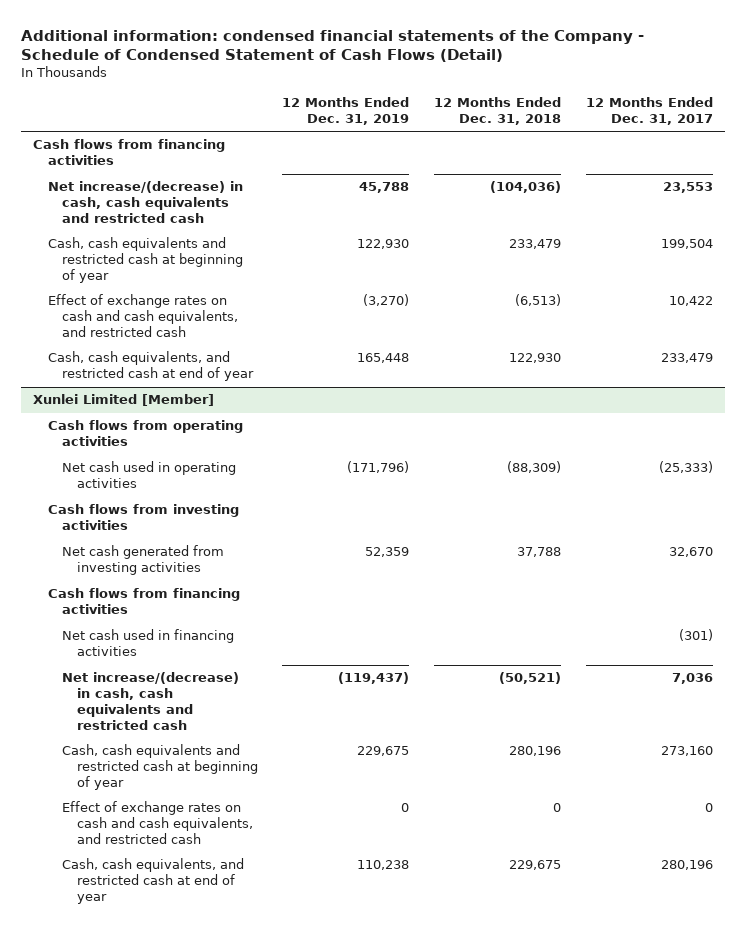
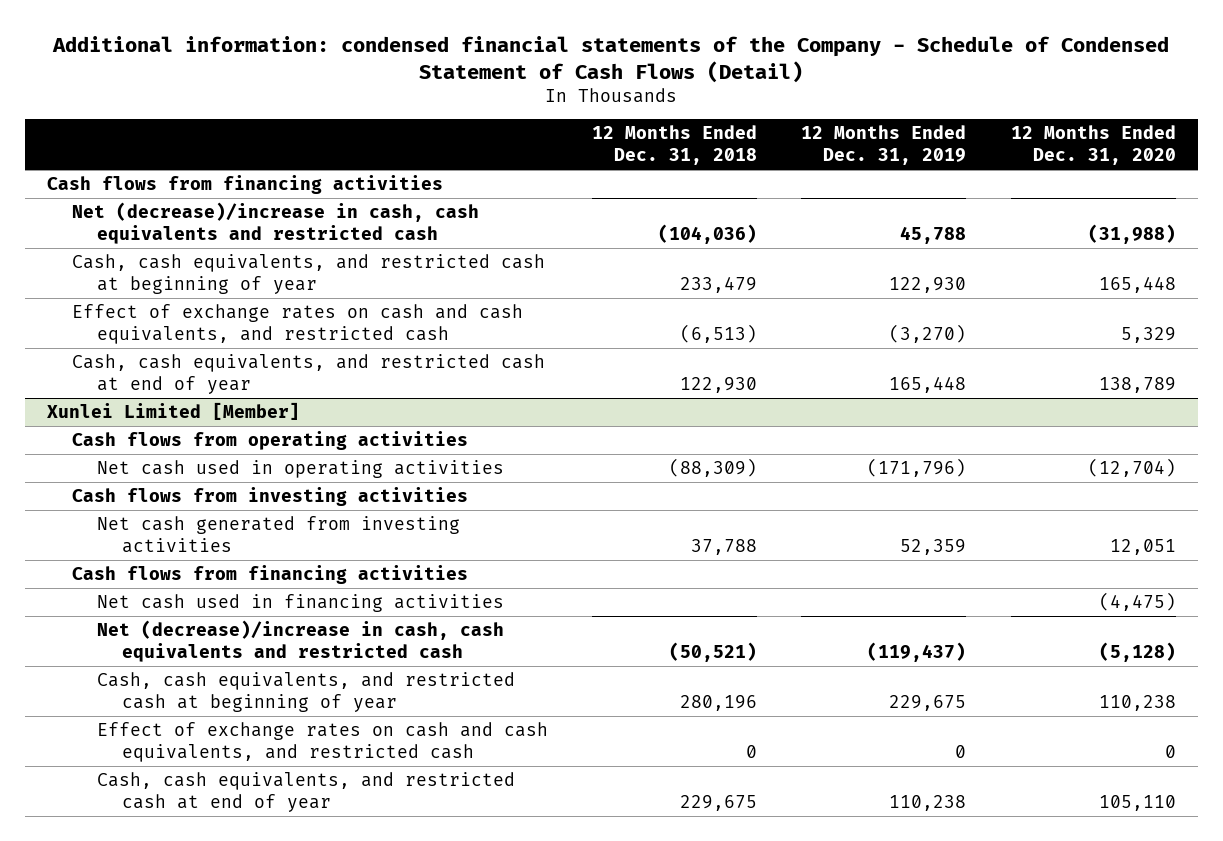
[585,97,713,126] 12 Months Ended Dec. 31, 2017 -> none
none -> [1010,125,1176,166] 12 Months Ended Dec. 31, 2020
[47,181,243,224] Net increase/(decrease) in cash, cash equivalents and restricted cash -> [71,202,479,244] Net (decrease)/increase in cash, cash equivalents and restricted cash
[47,237,244,284] Cash, cash equivalents and restricted cash at beginning of year -> [71,254,545,294] Cash, cash equivalents, and restricted cash at beginning of year
[62,672,240,731] Net increase/(decrease) in cash, cash equivalents and restricted cash -> [96,620,504,662] Net (decrease)/increase in cash, cash equivalents and restricted cash
[62,744,258,791] Cash, cash equivalents and restricted cash at beginning of year -> [96,672,515,712] Cash, cash equivalents, and restricted cash at beginning of year

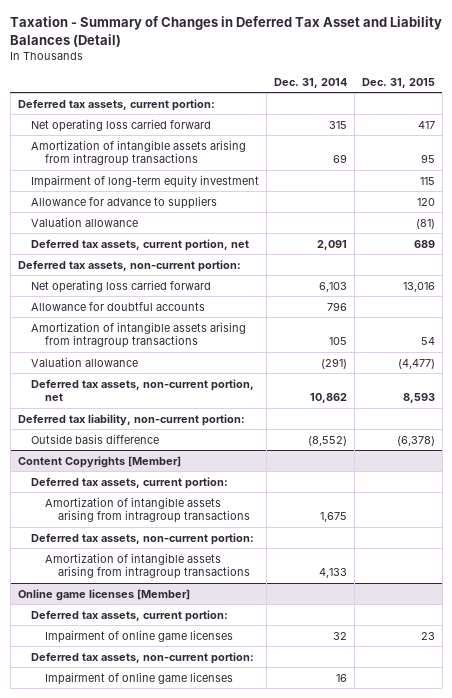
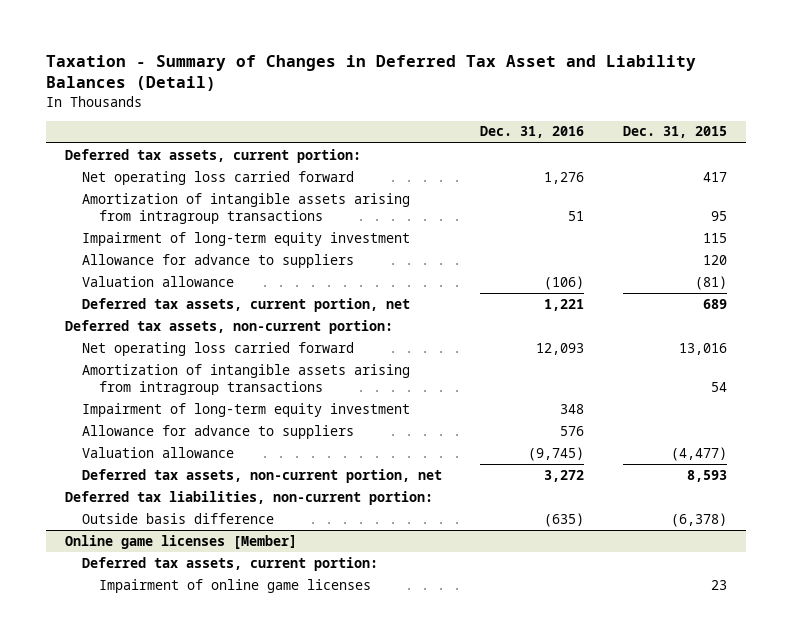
[273,77,347,88] Dec. 31, 2014 -> none
none -> [480,126,585,139] Dec. 31, 2016
[31,301,206,311] Allowance for doubtful accounts -> none
none -> [81,402,410,417] Impairment of long-term equity investment
none -> [81,424,354,439] Allowance for advance to suppliers
[17,413,245,426] Deferred tax liability, non-current portion: -> [64,490,433,505] Deferred tax liabilities, non-current portion:
[17,455,181,468] Content Copyrights [Member] -> none
[31,476,229,489] Deferred tax assets, current portion: -> none
[44,496,251,524] Amortization of intangible assets arising from intragroup transactions -> none
[31,532,255,545] Deferred tax assets, non-current portion: -> none
[44,552,251,580] Amortization of intangible assets arising from intragroup transactions -> none
[31,651,255,664] Deferred tax assets, non-current portion: -> none
[44,671,233,685] Impairment of online game licenses -> none

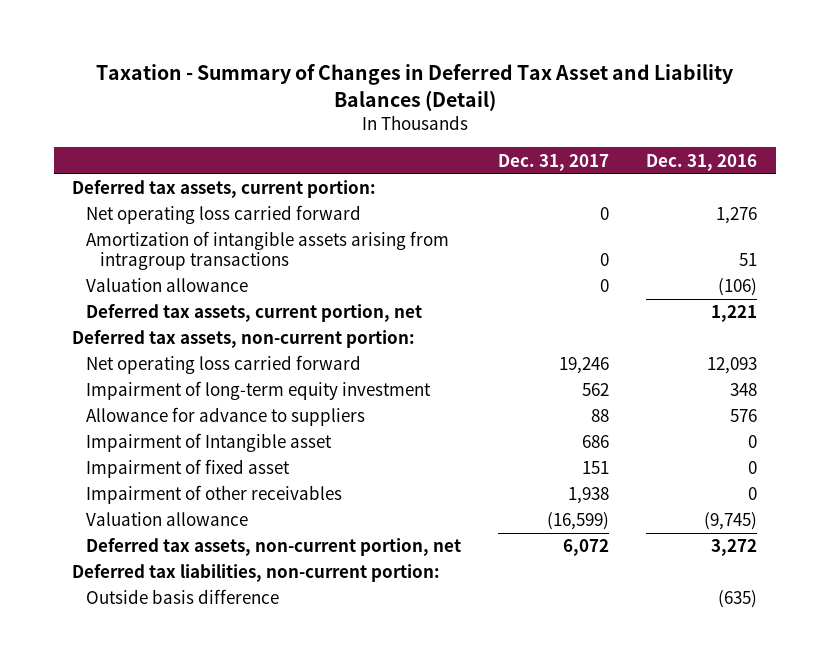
[622,126,727,139] Dec. 31, 2015 -> none
none -> [498,153,610,171] Dec. 31, 2017
[81,231,410,246] Impairment of long-term equity investment -> none
[81,253,354,268] Allowance for advance to suppliers -> none
[81,363,410,396] Amortization of intangible assets arising from intragroup transactions -> none
none -> [86,433,333,453] Impairment of Intangible asset
none -> [86,459,291,479] Impairment of fixed asset
none -> [86,485,343,505] Impairment of other receivables
[64,534,297,549] Online game licenses [Member] -> none
[81,556,378,571] Deferred tax assets, current portion: -> none
[98,578,371,593] Impairment of online game licenses -> none

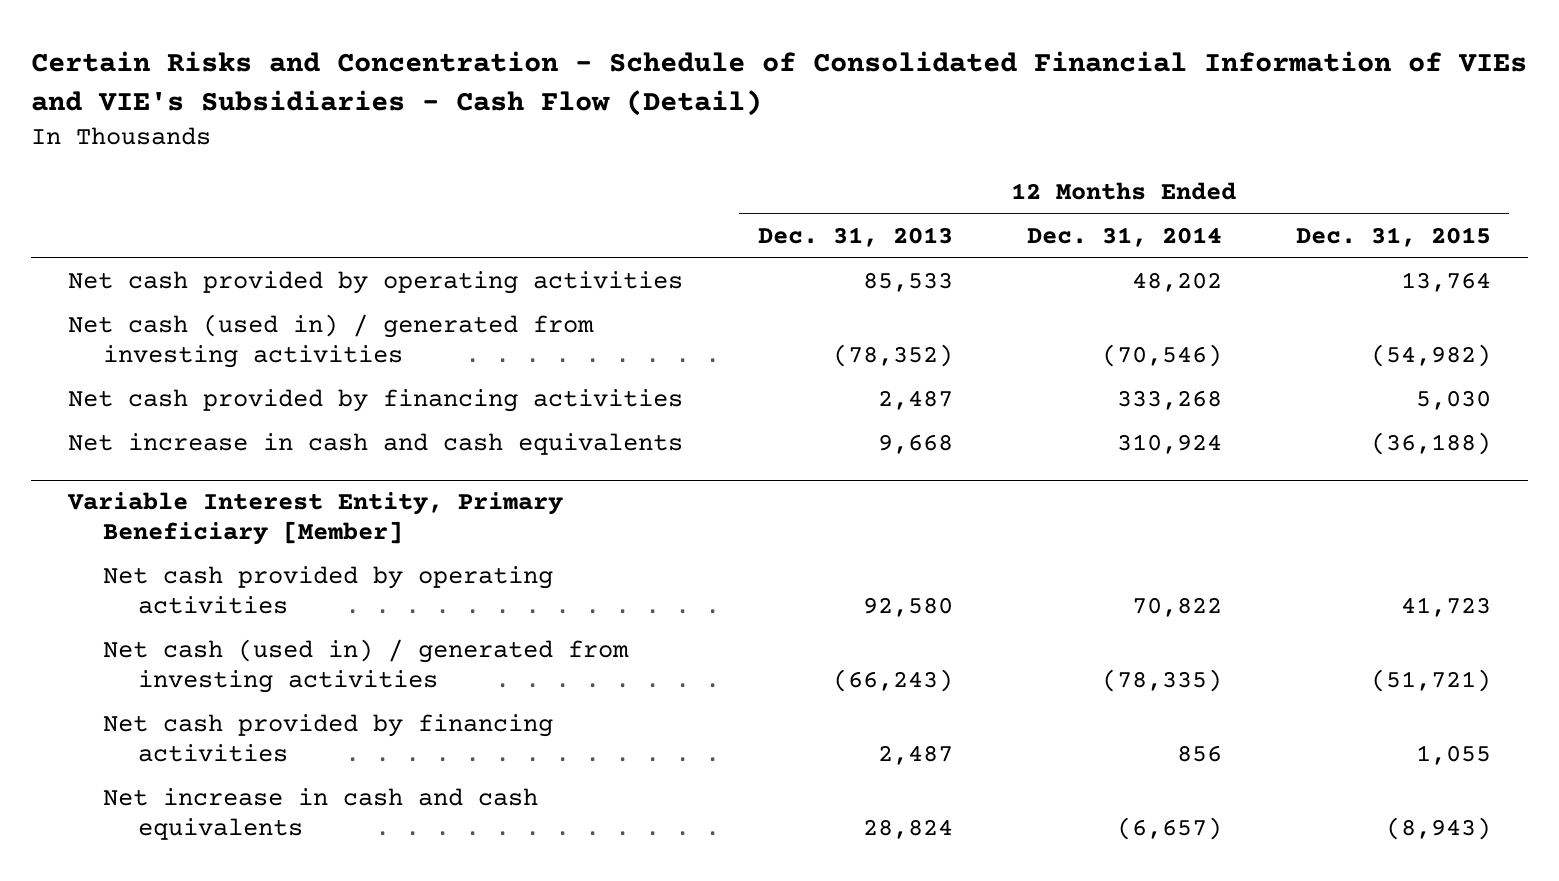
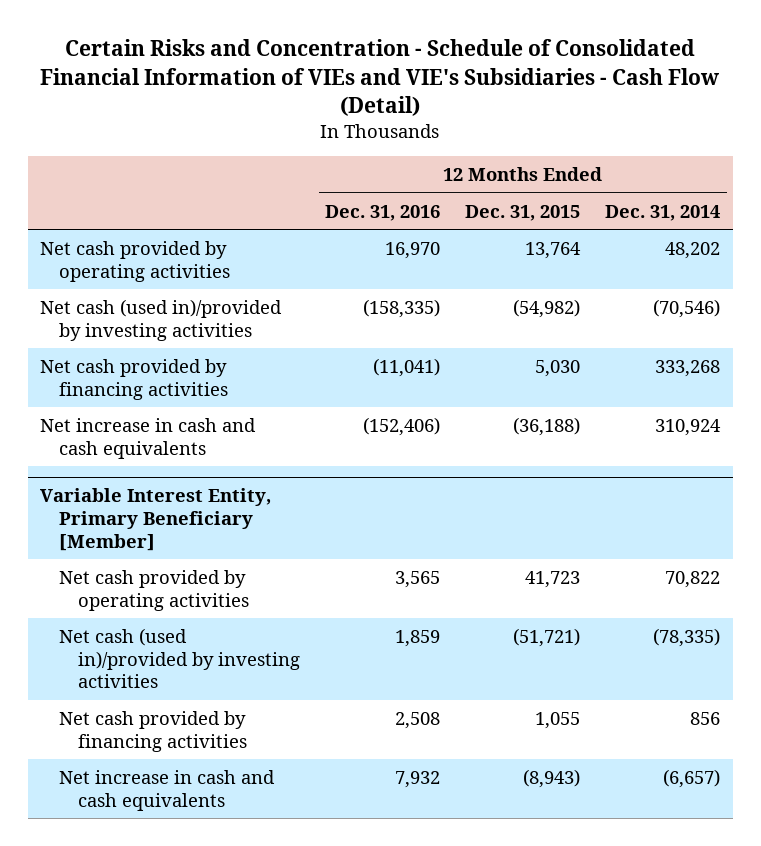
[757,226,953,247] Dec. 31, 2013 -> none
none -> [324,204,440,221] Dec. 31, 2016
[68,314,595,369] Net cash (used in) / generated from investing activities -> [40,298,283,341] Net cash (used in)/provided by investing activities
[103,639,630,694] Net cash (used in) / generated from investing activities -> [58,627,300,689] Net cash (used in)/provided by investing activities

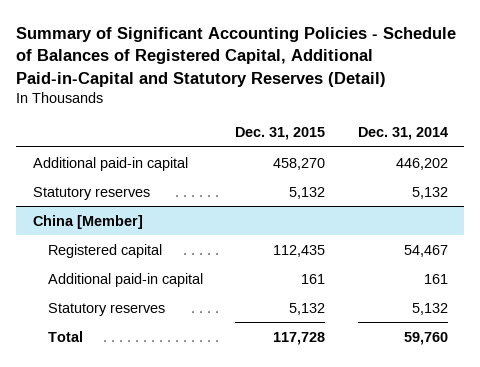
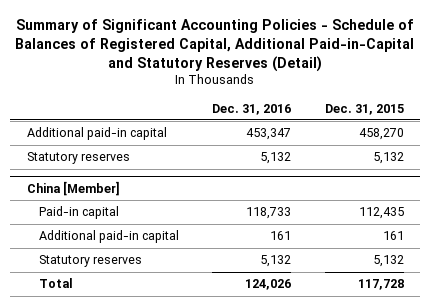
[357,127,448,141] Dec. 31, 2014 -> none
none -> [212,103,292,115] Dec. 31, 2016
[47,243,162,258] Registered capital -> [38,206,119,220] Paid-in capital

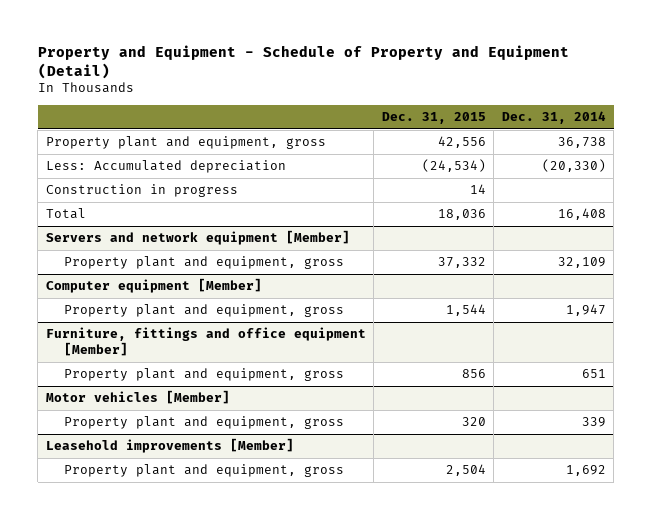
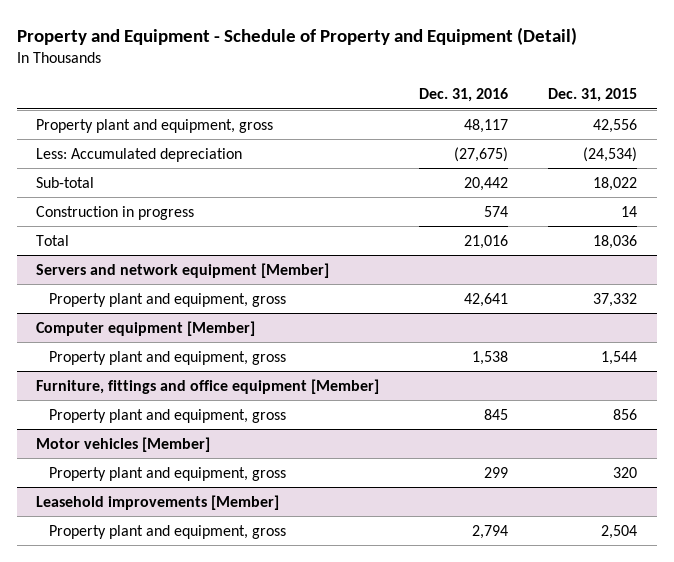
[501,111,606,125] Dec. 31, 2014 -> none
none -> [419,88,509,103] Dec. 31, 2016
none -> [36,176,95,188] Sub-total

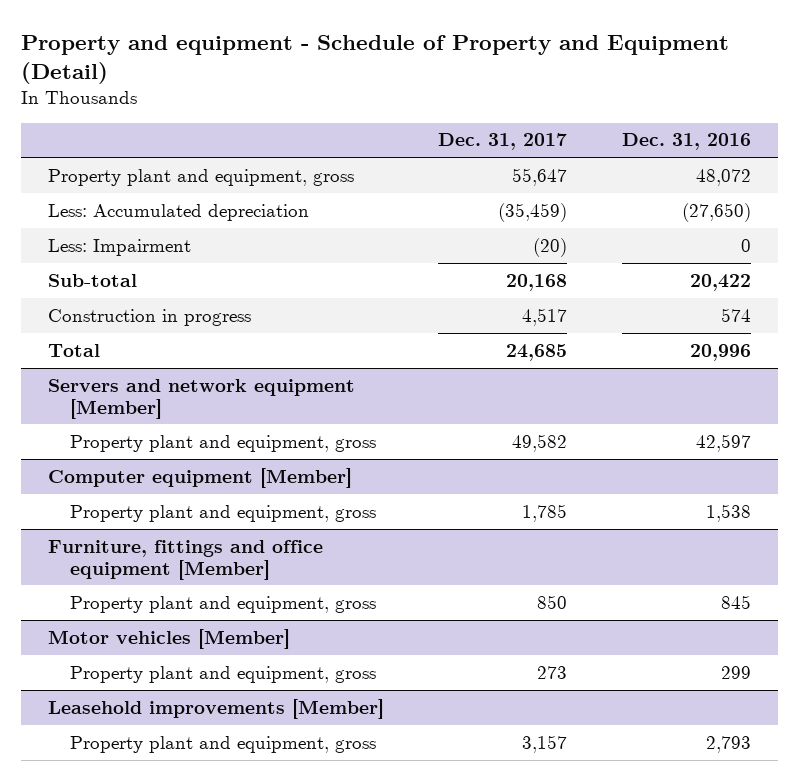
[16,26,577,45] Property and Equipment - Schedule of Property and Equipment (Detail) -> [20,34,729,84] Property and equipment - Schedule of Property and Equipment (Detail)
[548,88,638,103] Dec. 31, 2015 -> none
none -> [438,133,568,151] Dec. 31, 2017
[464,118,509,133] 48,117 -> [696,168,752,186] 48,072
[454,146,509,162] (27,675) -> [682,202,752,222] (27,650)
none -> [47,238,191,256] Less: Impairment
[464,176,509,191] 20,442 -> [690,273,752,291] 20,422
[464,234,509,249] 21,016 -> [690,343,752,361] 20,996
[464,292,509,307] 42,641 -> [696,433,752,452] 42,597
[472,524,509,539] 2,794 -> [706,735,752,753] 2,793

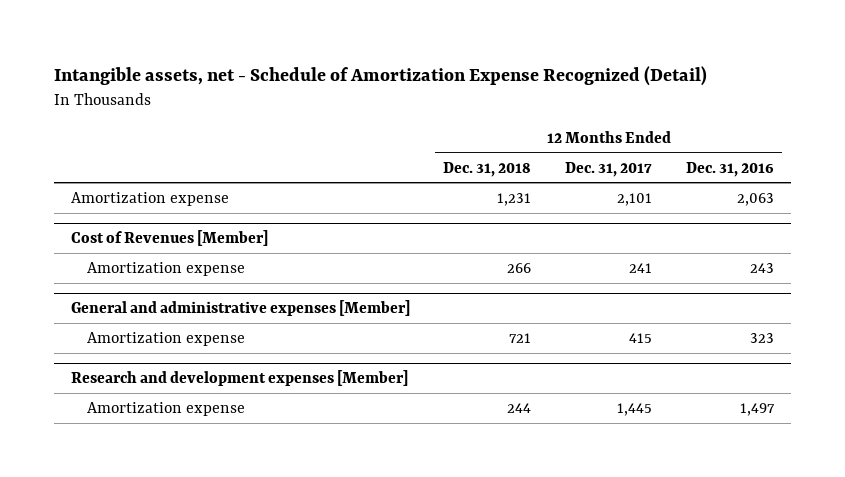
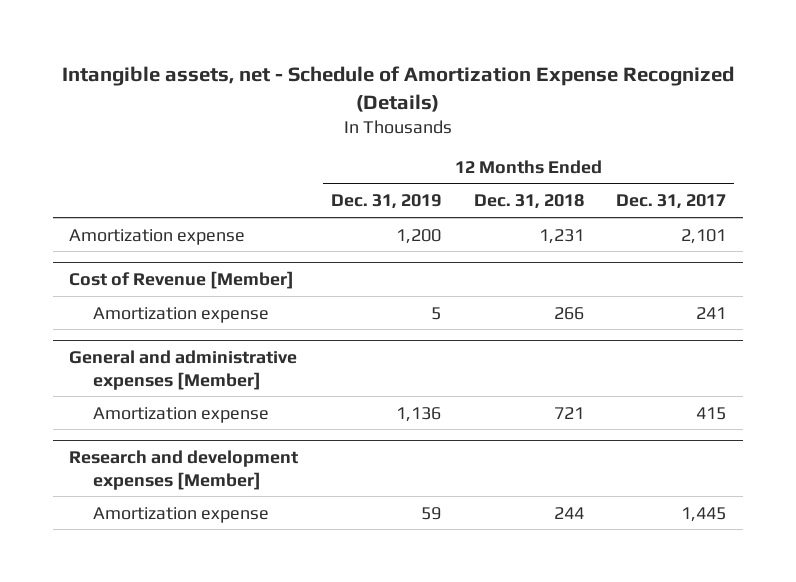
[53,66,707,87] Intangible assets, net - Schedule of Amortization Expense Recognized (Detail) -> [61,65,734,112] Intangible assets, net - Schedule of Amortization Expense Recognized (Details)
[686,161,775,177] Dec. 31, 2016 -> none
none -> [331,194,442,210] Dec. 31, 2019
[70,230,268,247] Cost of Revenues [Member] -> [69,270,295,289] Cost of Revenue [Member]

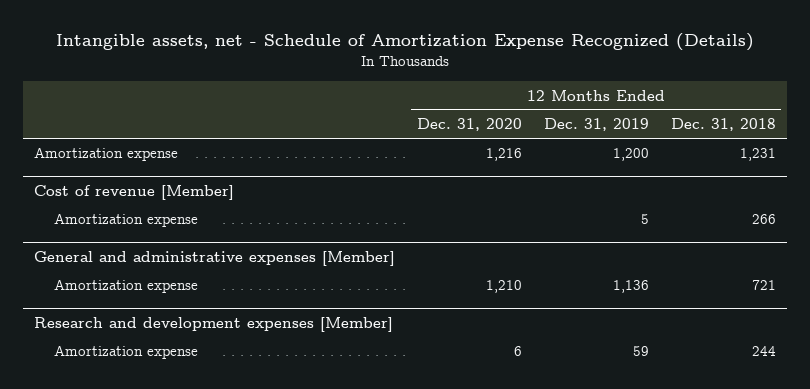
[616,194,727,210] Dec. 31, 2017 -> none
none -> [416,118,522,132] Dec. 31, 2020
[69,270,295,289] Cost of Revenue [Member] -> [33,185,234,201] Cost of revenue [Member]

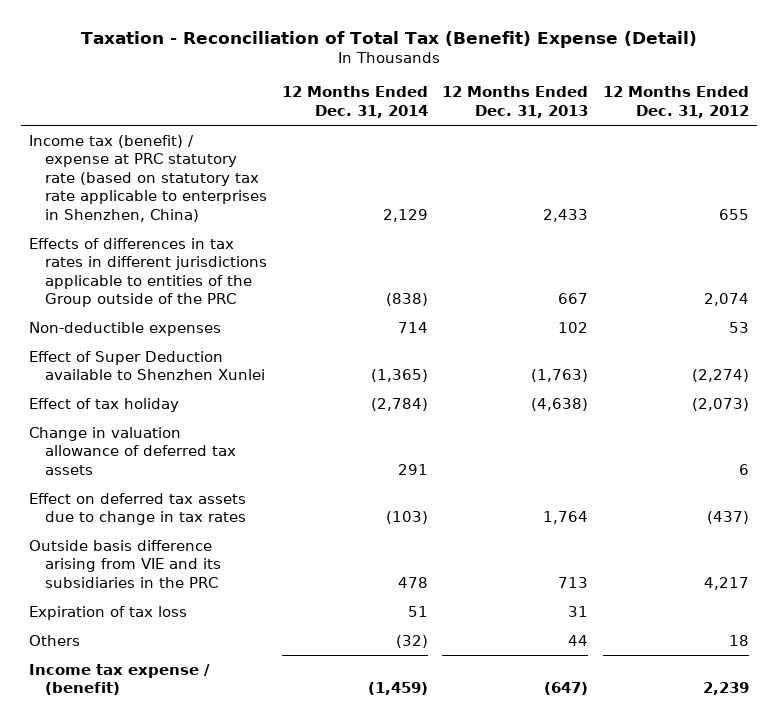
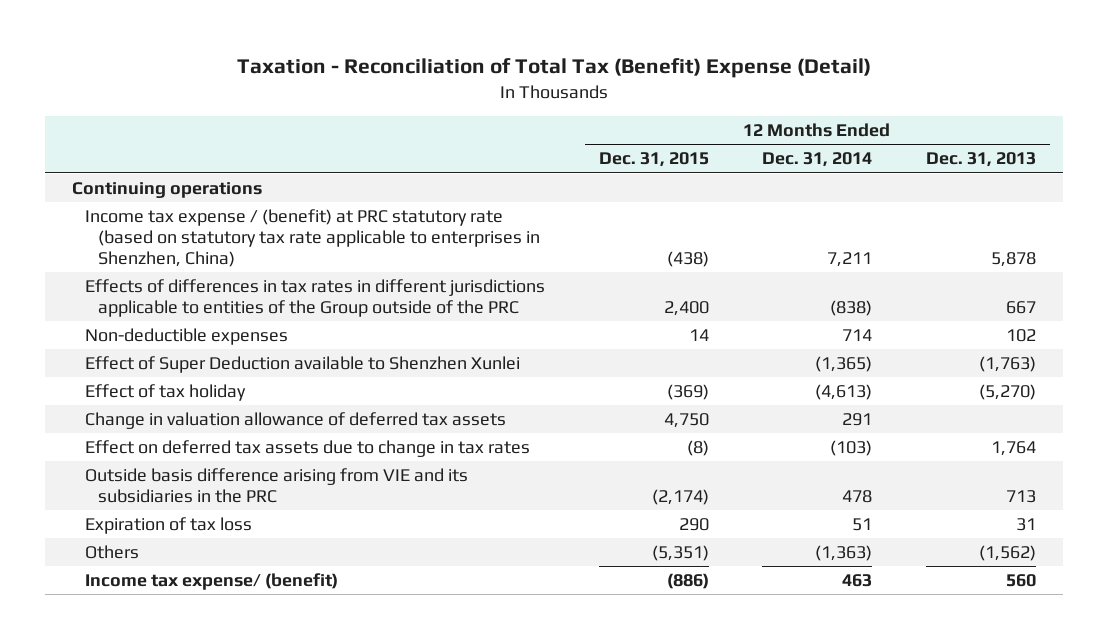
[603,86,750,118] 12 Months Ended Dec. 31, 2012 -> none
none -> [598,152,709,168] Dec. 31, 2015
none -> [72,182,263,199] Continuing operations
[28,134,267,222] Income tax (benefit) / expense at PRC statutory rate (based on statutory tax rate applicable to enterprises in Shenzhen, China) -> [85,209,540,267] Income tax expense / (benefit) at PRC statutory rate (based on statutory tax rate applicable to enterprises in Shenzhen, China)
[382,208,428,222] 2,129 -> [827,251,873,267] 7,211
[543,208,589,222] 2,433 -> [991,251,1037,267] 5,878
[370,397,428,411] (2,784) -> [815,384,873,401] (4,613)
[531,397,589,411] (4,638) -> [979,384,1037,401] (5,270)
[395,634,428,648] (32) -> [815,545,873,562] (1,363)
[568,634,589,646] 44 -> [979,545,1037,562] (1,562)
[28,663,210,696] Income tax expense / (benefit) -> [85,573,339,591] Income tax expense/ (benefit)
[367,682,428,696] (1,459) -> [842,574,873,588] 463
[544,682,589,696] (647) -> [1006,574,1037,588] 560

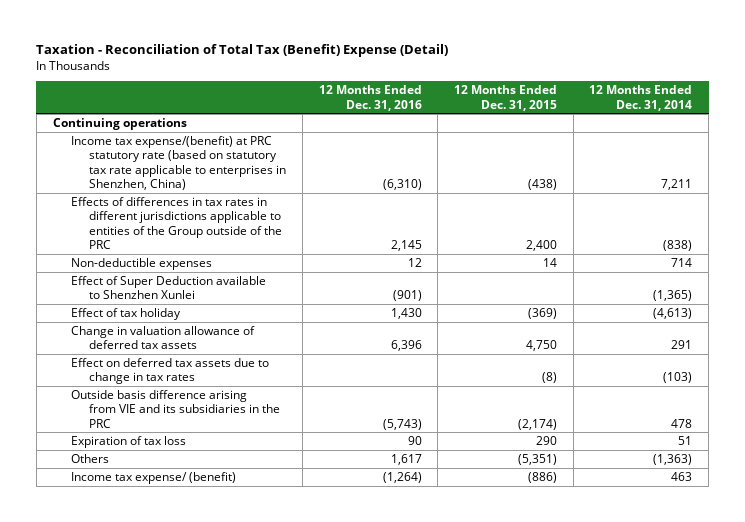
[926,152,1037,168] Dec. 31, 2013 -> none
none -> [318,85,422,111] 12 Months Ended Dec. 31, 2016
[85,209,540,267] Income tax expense / (benefit) at PRC statutory rate (based on statutory tax rate applicable to enterprises in Shenzhen, China) -> [70,135,287,191] Income tax expense/(benefit) at PRC statutory rate (based on statutory tax rate applicable to enterprises in Shenzhen, China)

